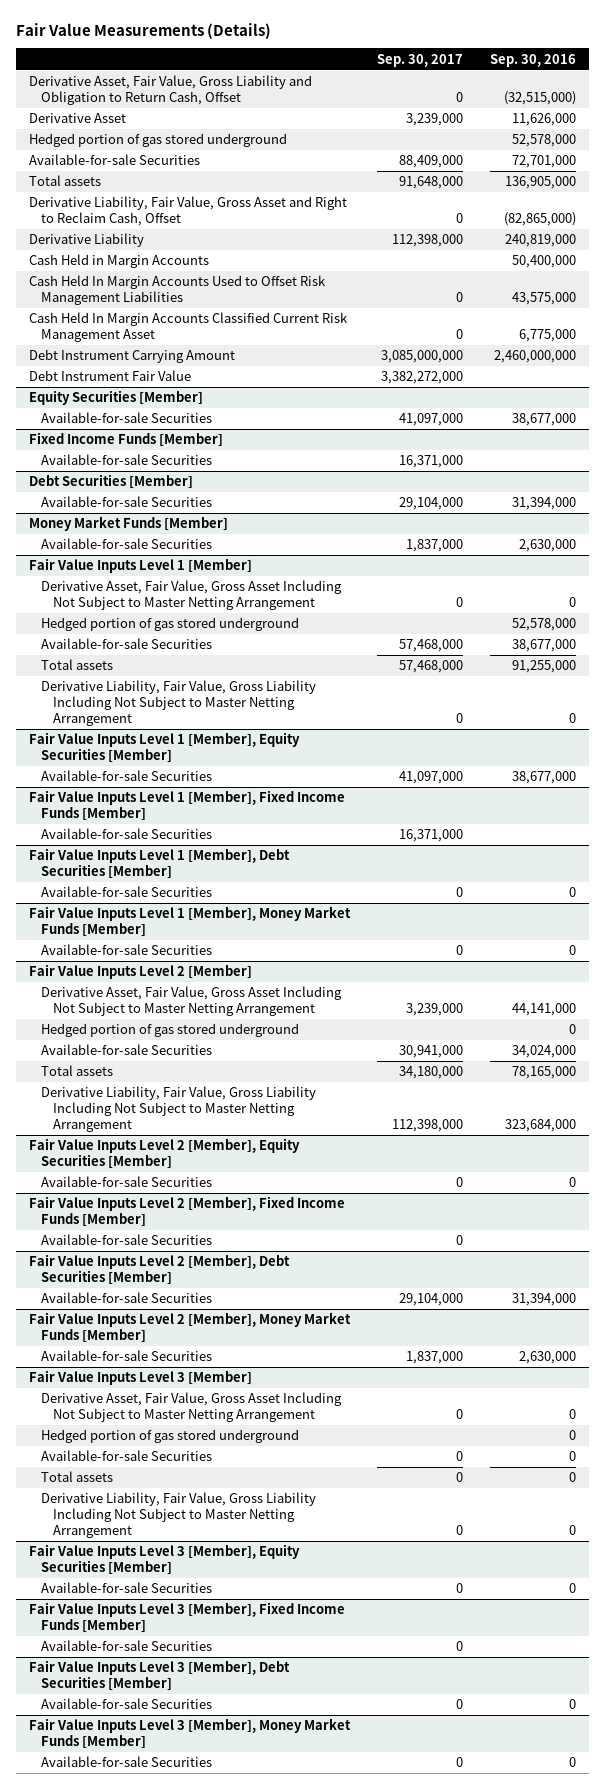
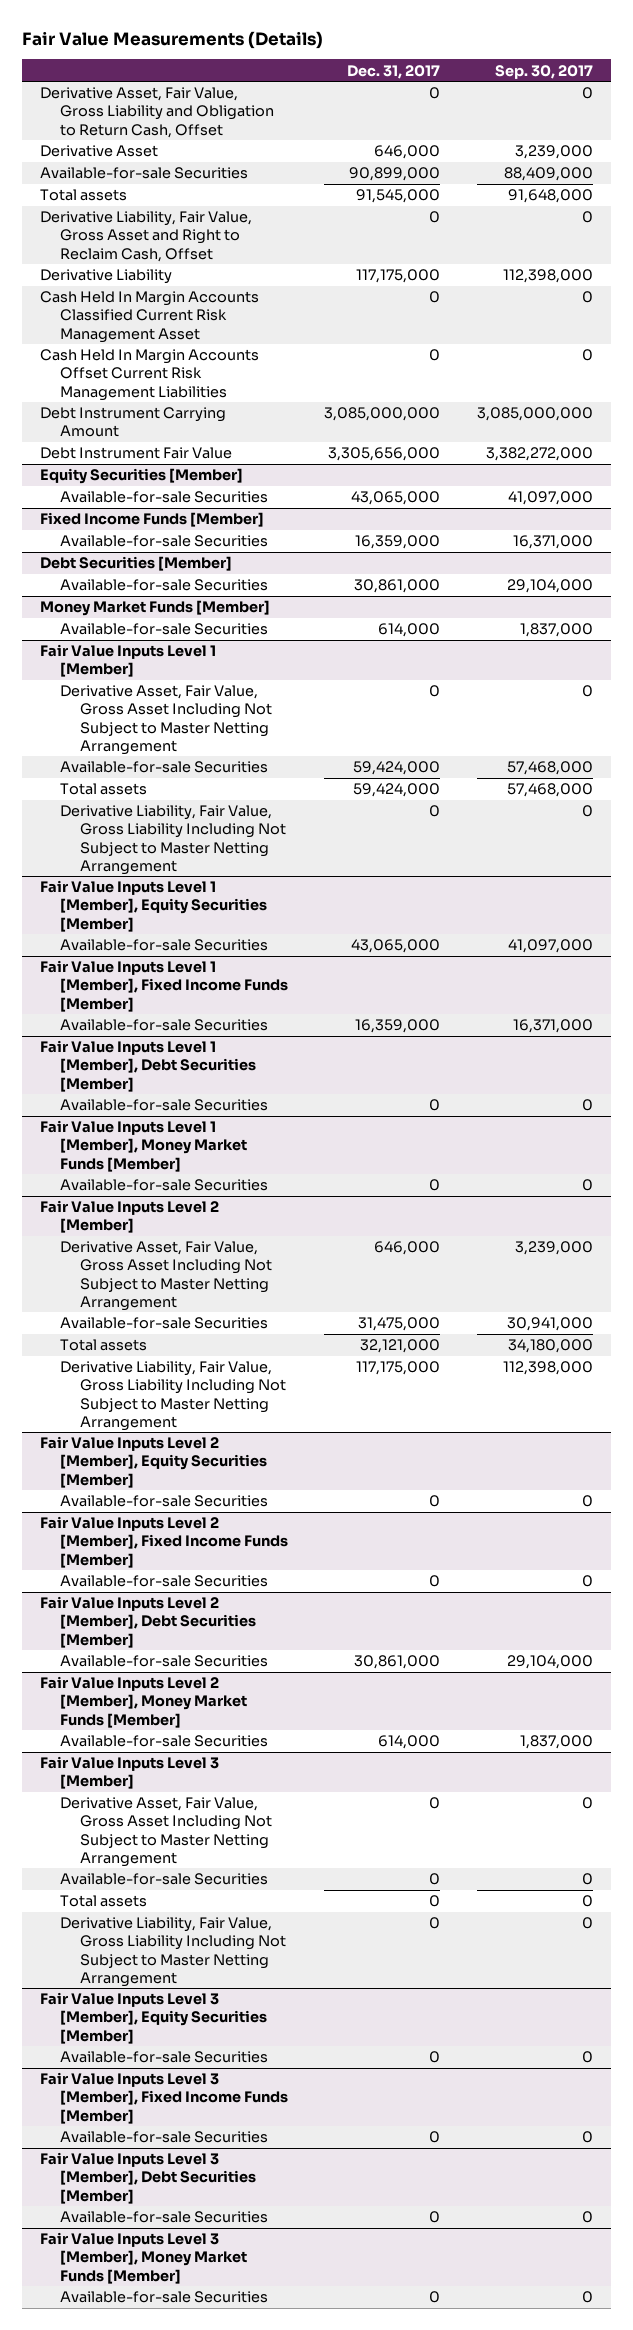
[489,53,576,67] Sep. 30, 2016 -> none
none -> [347,64,441,79] Dec. 31, 2017
[28,133,287,148] Hedged portion of gas stored underground -> none
[28,254,209,269] Cash Held in Margin Accounts -> none
[28,275,326,306] Cash Held In Margin Accounts Used to Offset Risk Management Liabilities -> none
none -> [40,349,260,401] Cash Held In Margin Accounts Offset Current Risk Management Liabilities
[40,617,299,632] Hedged portion of gas stored underground -> none
[40,1023,299,1038] Hedged portion of gas stored underground -> none
[40,1429,299,1444] Hedged portion of gas stored underground -> none

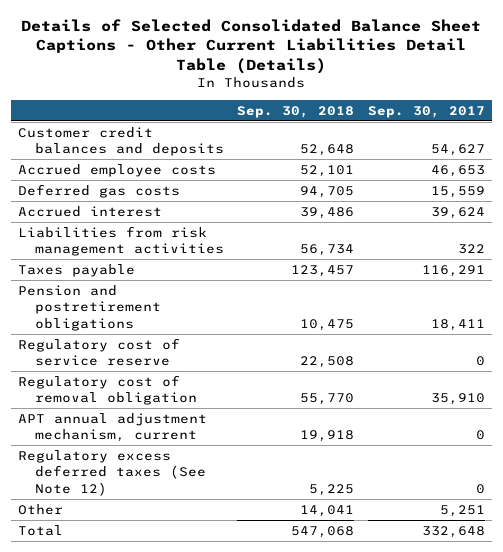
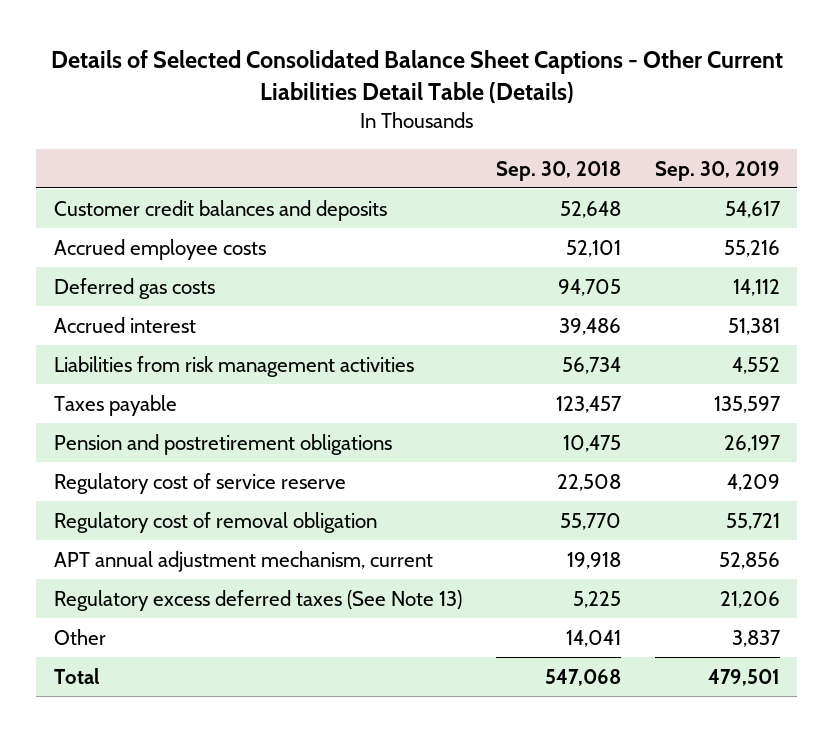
[368,105,486,118] Sep. 30, 2017 -> none
none -> [655,160,781,181] Sep. 30, 2019
[17,449,206,496] Regulatory excess deferred taxes (See Note 12) -> [53,589,462,611] Regulatory excess deferred taxes (See Note 13)

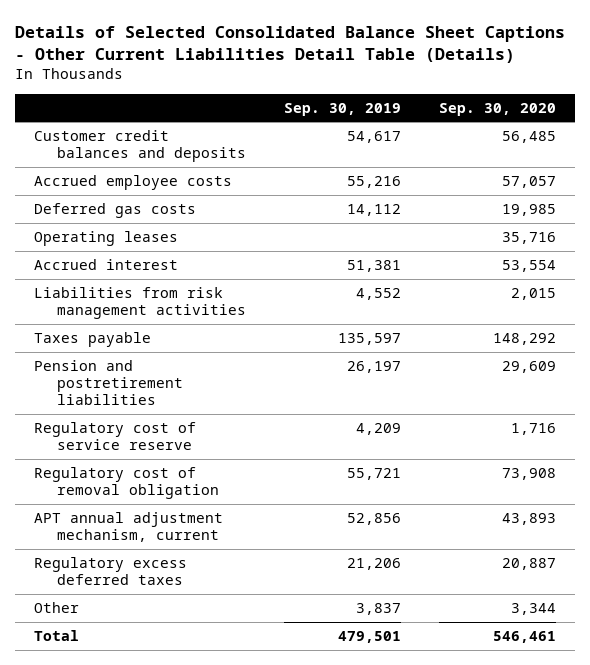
[495,160,621,181] Sep. 30, 2018 -> none
none -> [439,102,557,116] Sep. 30, 2020
none -> [34,230,179,246] Operating leases
[53,433,392,455] Pension and postretirement obligations -> [34,359,183,406] Pension and postretirement liabilities
[53,589,462,611] Regulatory excess deferred taxes (See Note 13) -> [34,556,188,585] Regulatory excess deferred taxes

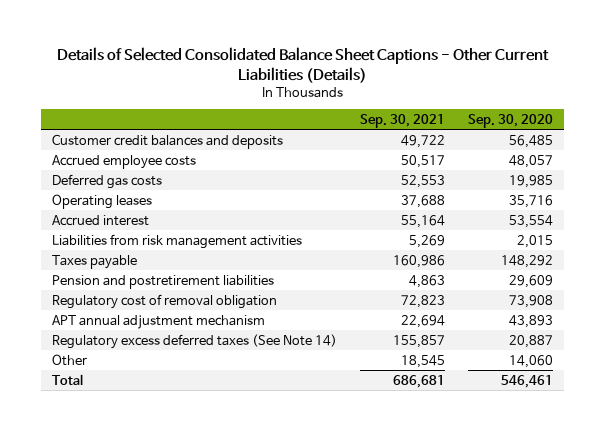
[15,25,566,63] Details of Selected Consolidated Balance Sheet Captions - Other Current Liabilities Detail Table (Details) -> [56,47,549,83] Details of Selected Consolidated Balance Sheet Captions - Other Current Liabilities (Details)
[283,102,401,116] Sep. 30, 2019 -> none
none -> [360,113,446,128] Sep. 30, 2021
[502,175,557,188] 57,057 -> [508,154,553,168] 48,057
[34,421,197,450] Regulatory cost of service reserve -> none
[34,511,224,542] APT annual adjustment mechanism, current -> [52,314,266,329] APT annual adjustment mechanism
[34,556,188,585] Regulatory excess deferred taxes -> [52,333,338,349] Regulatory excess deferred taxes (See Note 14)
[511,602,557,615] 3,344 -> [508,354,553,368] 14,060

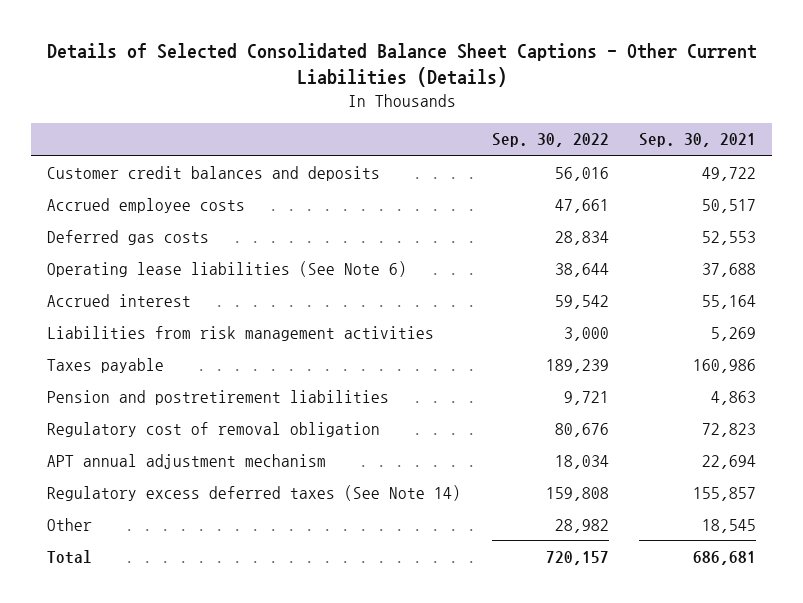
[467,113,553,128] Sep. 30, 2020 -> none
none -> [491,133,609,148] Sep. 30, 2022
[52,193,153,209] Operating leases -> [46,260,407,277] Operating lease liabilities (See Note 6)

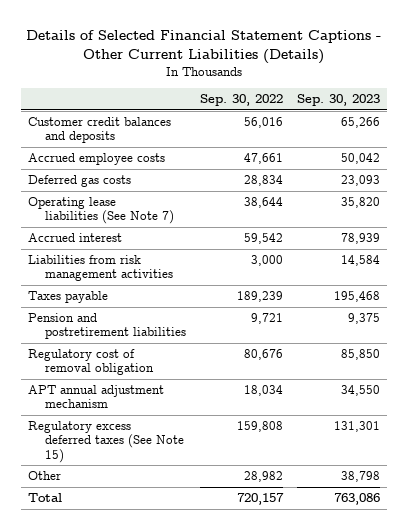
[46,43,757,88] Details of Selected Consolidated Balance Sheet Captions - Other Current Liabilities (Details) -> [26,30,382,65] Details of Selected Financial Statement Captions - Other Current Liabilities (Details)
[639,133,757,148] Sep. 30, 2021 -> none
none -> [297,94,381,107] Sep. 30, 2023
[46,260,407,277] Operating lease liabilities (See Note 6) -> [28,197,175,225] Operating lease liabilities (See Note 7)
[46,484,461,501] Regulatory excess deferred taxes (See Note 14) -> [28,421,185,463] Regulatory excess deferred taxes (See Note 15)

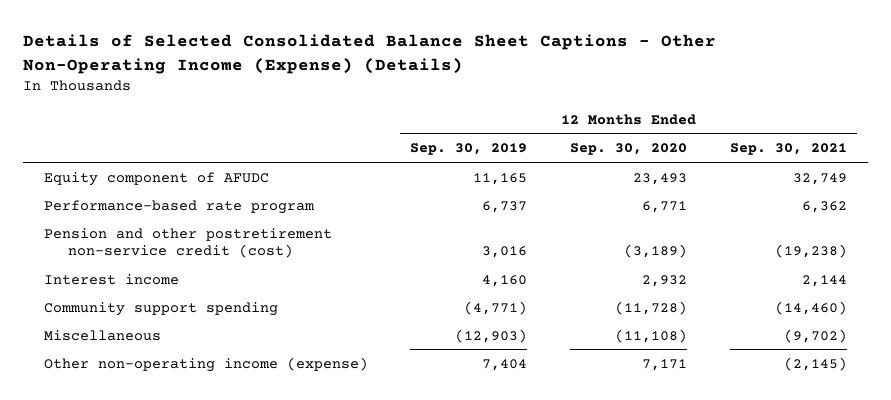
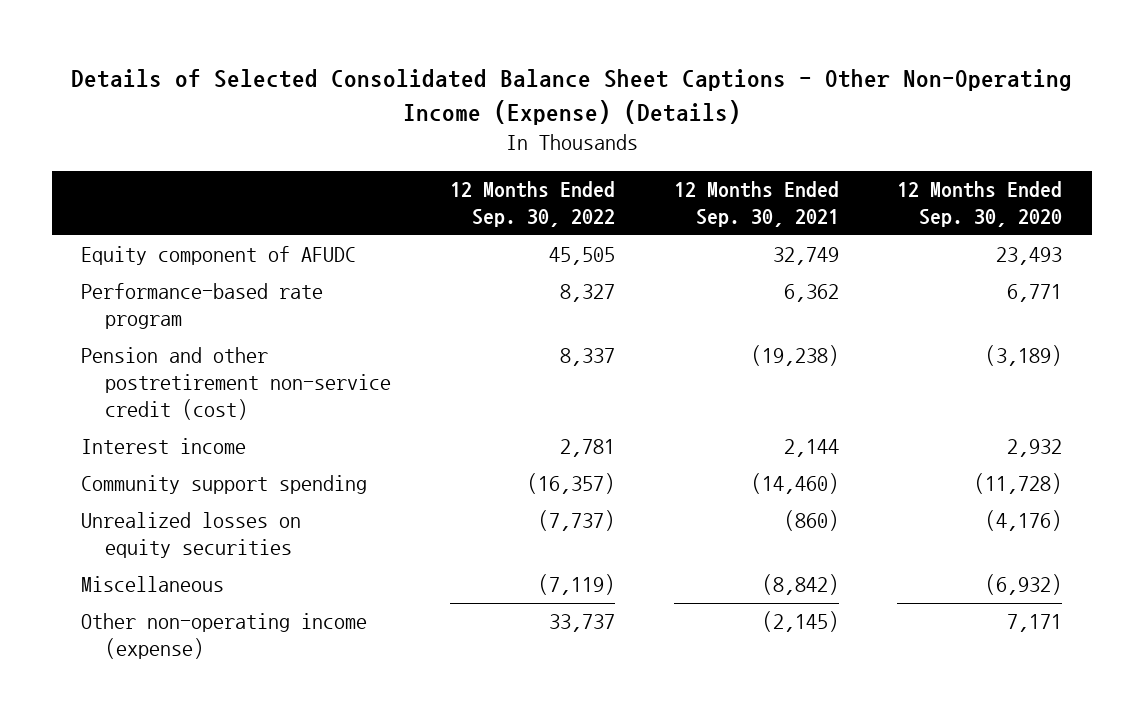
[410,143,528,156] Sep. 30, 2019 -> none
none -> [450,181,616,228] 12 Months Ended Sep. 30, 2022
none -> [80,512,301,559] Unrealized losses on equity securities
[615,328,688,343] (11,108) -> [985,574,1063,596] (6,932)
[783,328,847,343] (9,702) -> [761,574,839,596] (8,842)

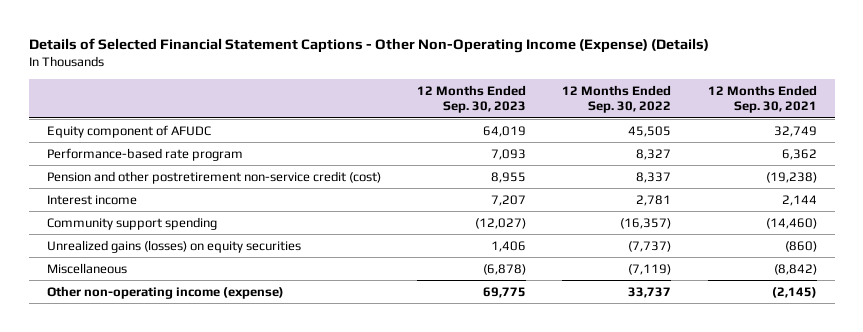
[70,68,1072,125] Details of Selected Consolidated Balance Sheet Captions - Other Non-Operating Income (Expense) (Details) -> [28,37,709,53] Details of Selected Financial Statement Captions - Other Non-Operating Income (Expense) (Details)
[897,181,1063,228] 12 Months Ended Sep. 30, 2020 -> none
none -> [417,84,527,114] 12 Months Ended Sep. 30, 2023
[80,512,301,559] Unrealized losses on equity securities -> [46,239,301,253] Unrealized gains (losses) on equity securities

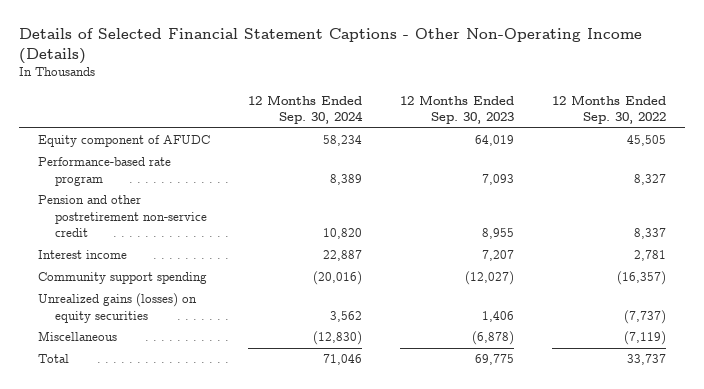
[28,37,709,53] Details of Selected Financial Statement Captions - Other Non-Operating Income (Expense) (Details) -> [18,27,642,64] Details of Selected Financial Statement Captions - Other Non-Operating Income (Details)
[707,84,817,114] 12 Months Ended Sep. 30, 2021 -> none
none -> [247,94,363,125] 12 Months Ended Sep. 30, 2024
[46,170,381,184] Pension and other postretirement non-service credit (cost) -> [37,195,208,238] Pension and other postretirement non-service credit
[46,285,284,299] Other non-operating income (expense) -> [37,354,69,364] Total

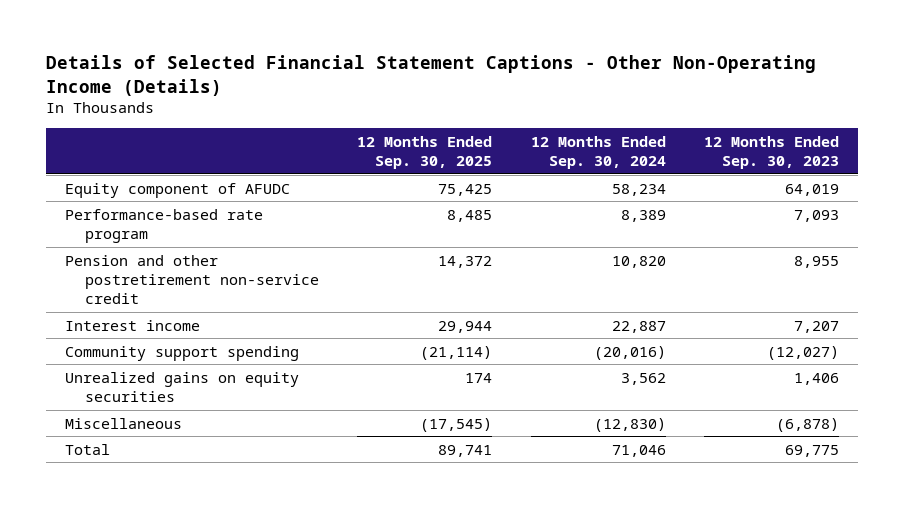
[552,94,667,125] 12 Months Ended Sep. 30, 2022 -> none
none -> [357,135,493,169] 12 Months Ended Sep. 30, 2025
[37,293,197,323] Unrealized gains (losses) on equity securities -> [64,371,299,402] Unrealized gains on equity securities

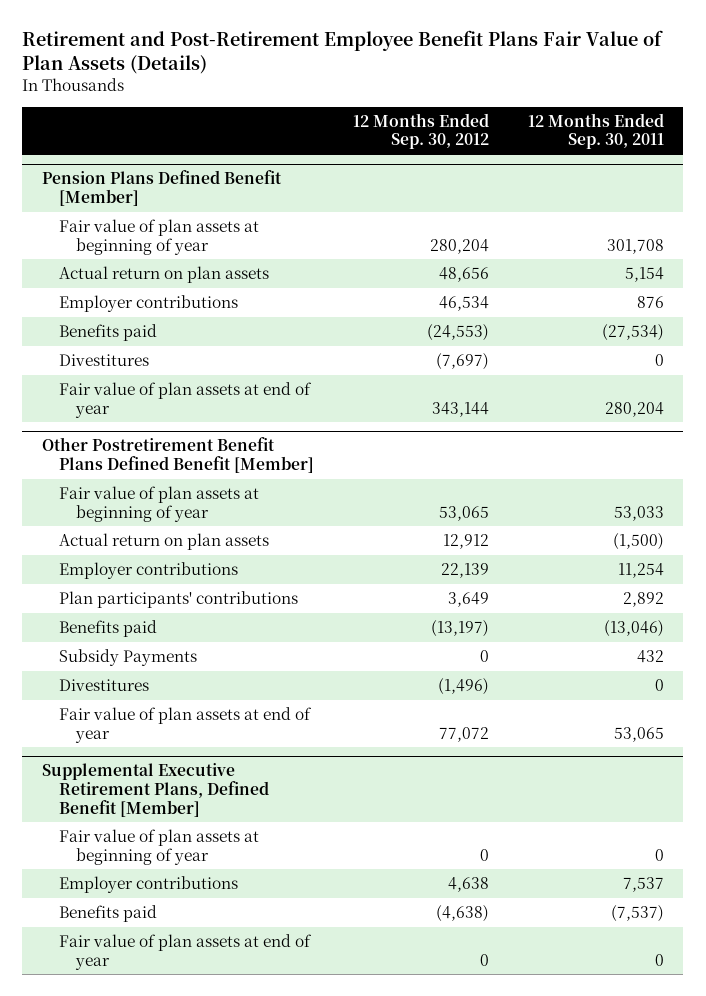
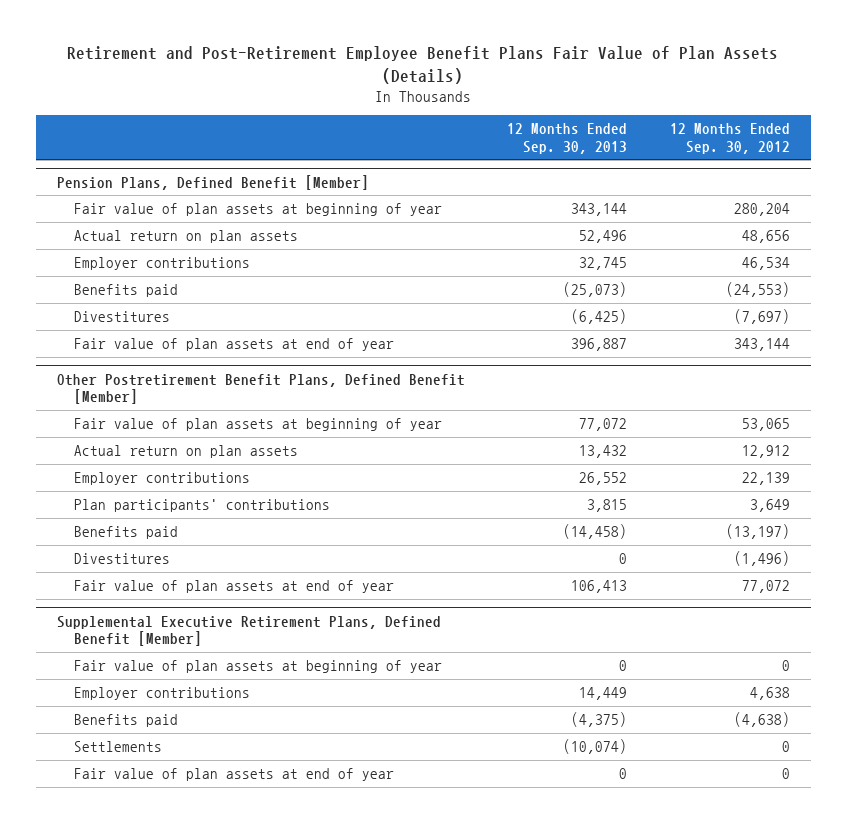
[527,112,664,150] 12 Months Ended Sep. 30, 2011 -> none
none -> [507,123,628,154] 12 Months Ended Sep. 30, 2013
[41,170,282,207] Pension Plans Defined Benefit [Member] -> [56,174,369,190] Pension Plans, Defined Benefit [Member]
[41,437,315,474] Other Postretirement Benefit Plans Defined Benefit [Member] -> [56,373,465,405] Other Postretirement Benefit Plans, Defined Benefit [Member]
[59,649,198,667] Subsidy Payments -> none
none -> [73,740,162,752] Settlements

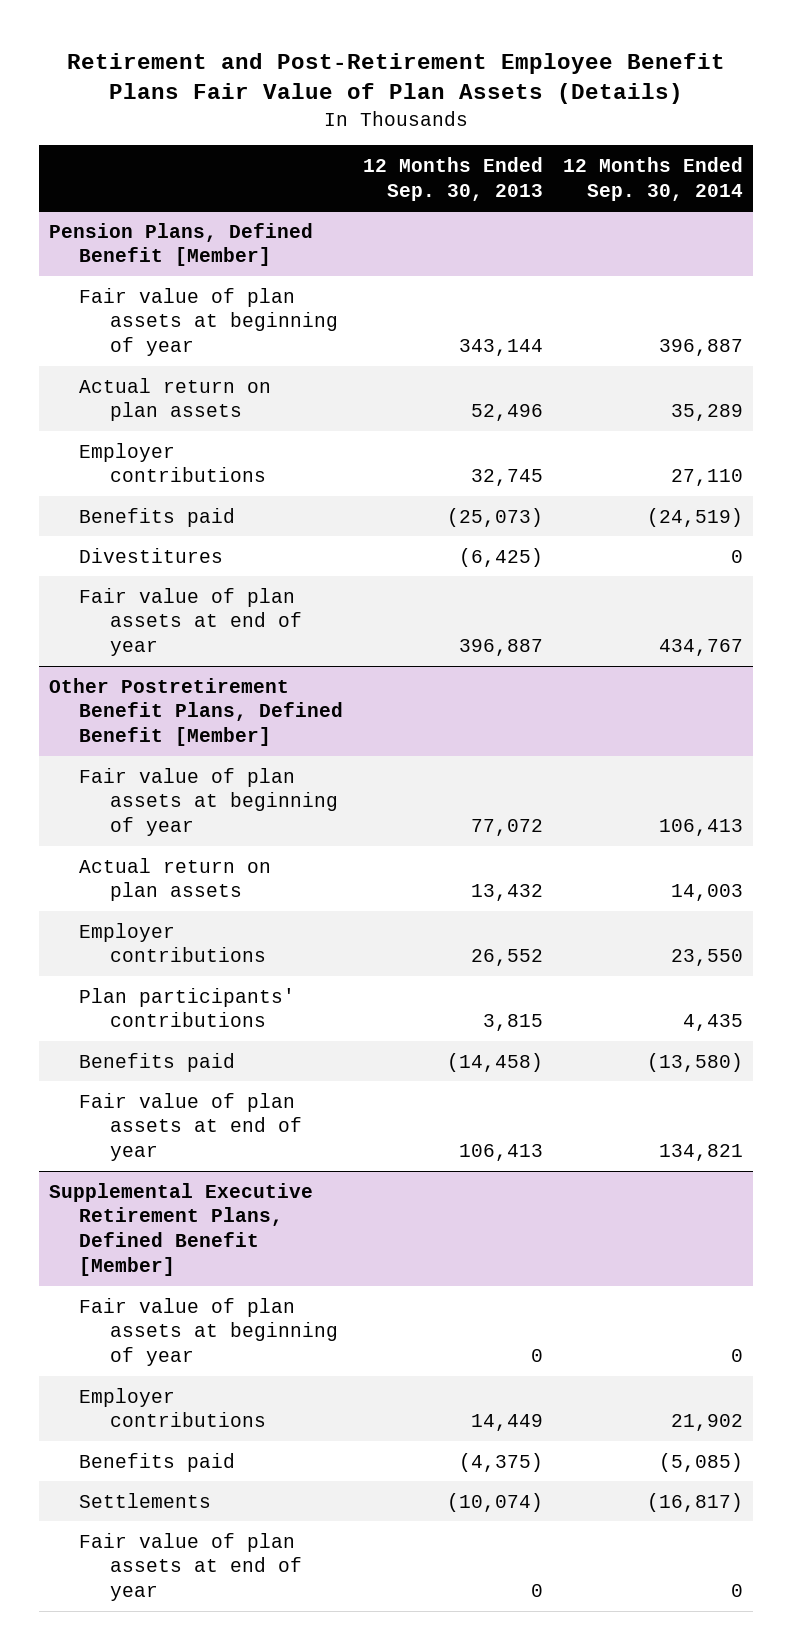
[669,123,790,154] 12 Months Ended Sep. 30, 2012 -> none
none -> [562,156,743,201] 12 Months Ended Sep. 30, 2014
[73,552,170,564] Divestitures -> none

